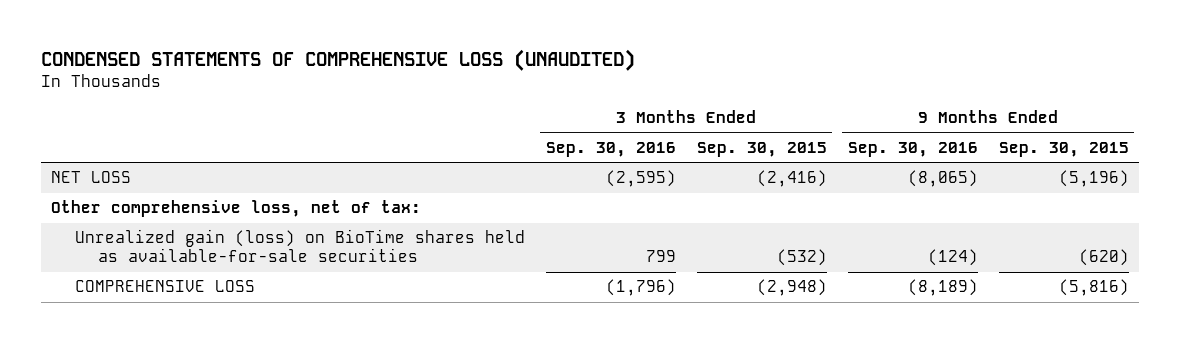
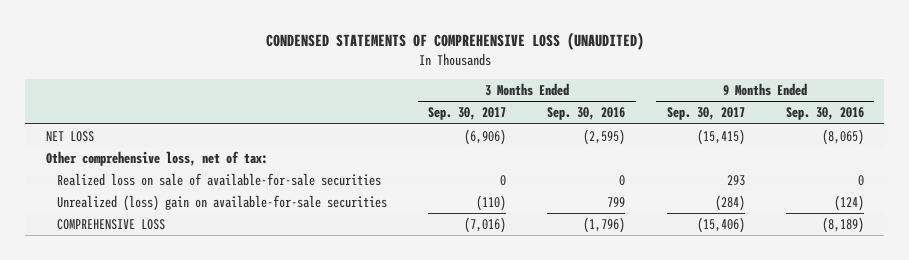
[696,142,827,158] Sep. 30, 2015 -> none
[998,142,1129,158] Sep. 30, 2015 -> none
none -> [428,107,507,121] Sep. 30, 2017
none -> [666,107,745,121] Sep. 30, 2017
none -> [57,173,382,187] Realized loss on sale of available-for-sale securities
[74,229,525,263] Unrealized gain (loss) on BioTime shares held as available-for-sale securities -> [57,195,388,212] Unrealized (loss) gain on available-for-sale securities

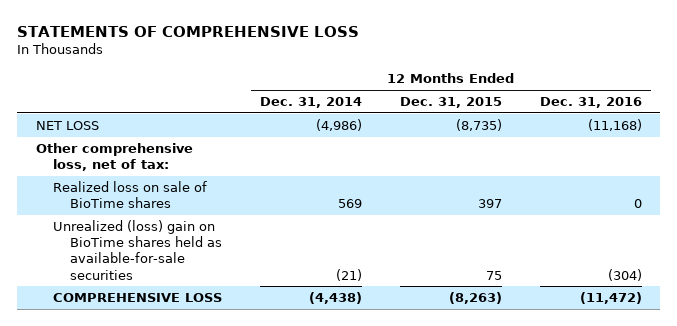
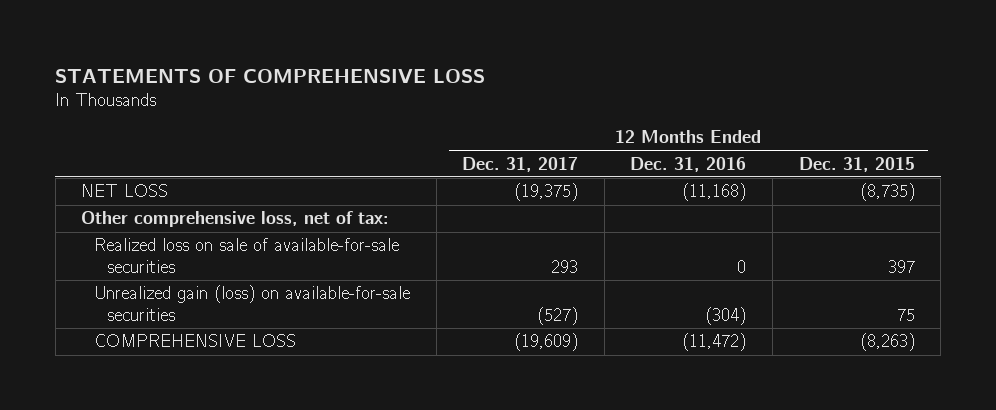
[260,97,363,109] Dec. 31, 2014 -> none
none -> [462,156,579,172] Dec. 31, 2017
[53,181,208,209] Realized loss on sale of BioTime shares -> [94,238,400,274] Realized loss on sale of available-for-sale securities
[53,220,223,280] Unrealized (loss) gain on BioTime shares held as available-for-sale securities -> [94,285,411,322] Unrealized gain (loss) on available-for-sale securities

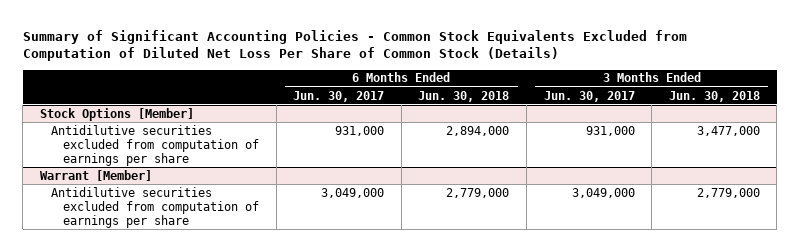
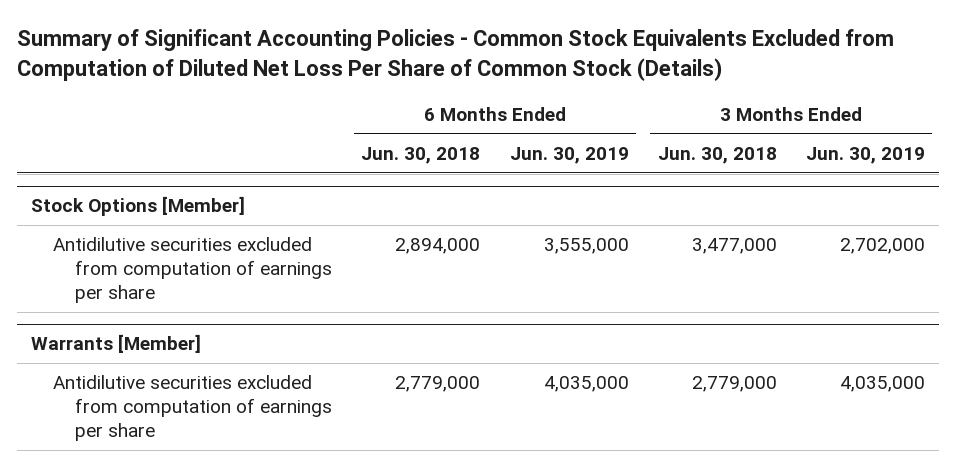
[293,90,385,102] Jun. 30, 2017 -> none
[543,90,635,102] Jun. 30, 2017 -> none
none -> [509,146,629,164] Jun. 30, 2019
none -> [805,146,925,164] Jun. 30, 2019
[39,169,152,181] Warrant [Member] -> [31,334,202,354] Warrants [Member]

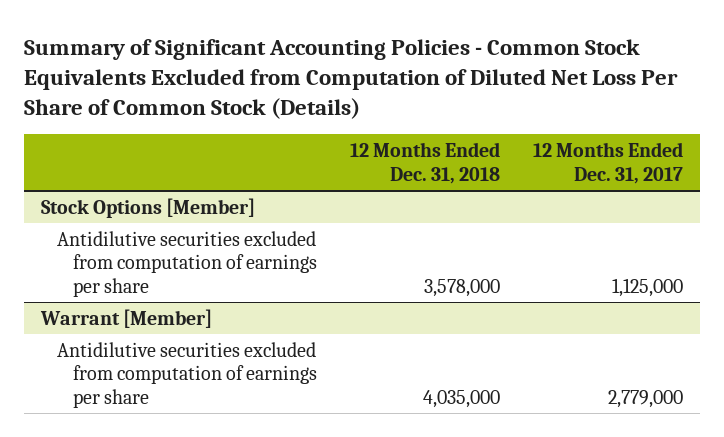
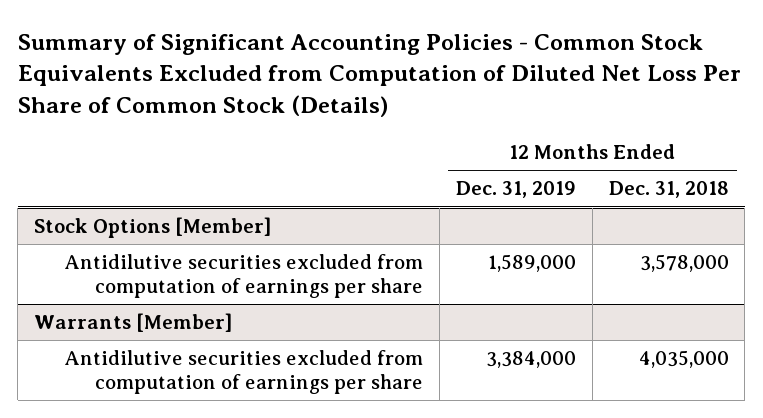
[533,142,684,184] 12 Months Ended Dec. 31, 2017 -> none
none -> [455,181,576,199] Dec. 31, 2019
[39,308,212,328] Warrant [Member] -> [33,313,232,333] Warrants [Member]

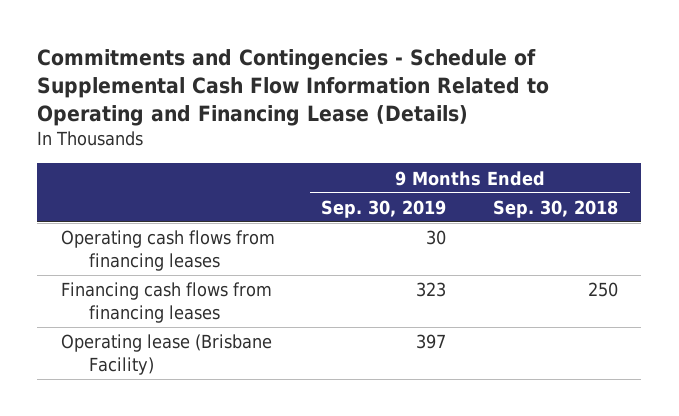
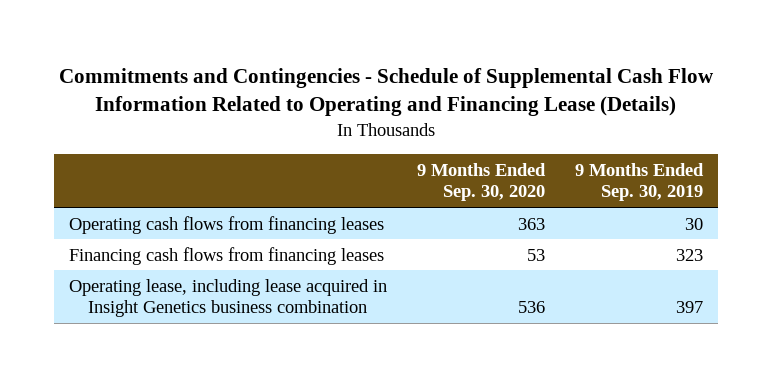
[493,199,619,218] Sep. 30, 2018 -> none
none -> [417,162,547,202] 9 Months Ended Sep. 30, 2020
[60,334,272,376] Operating lease (Brisbane Facility) -> [69,278,388,318] Operating lease, including lease acquired in Insight Genetics business combination

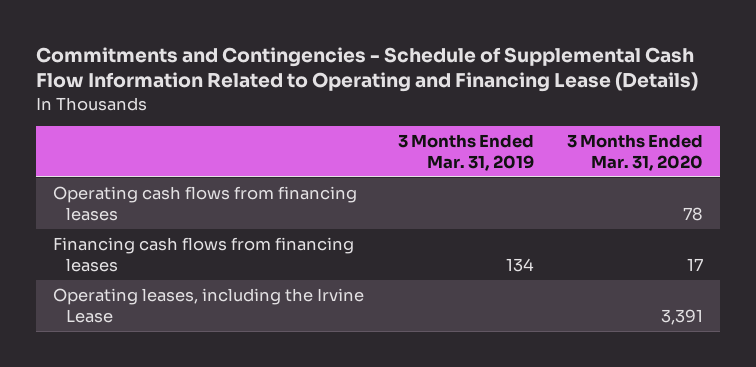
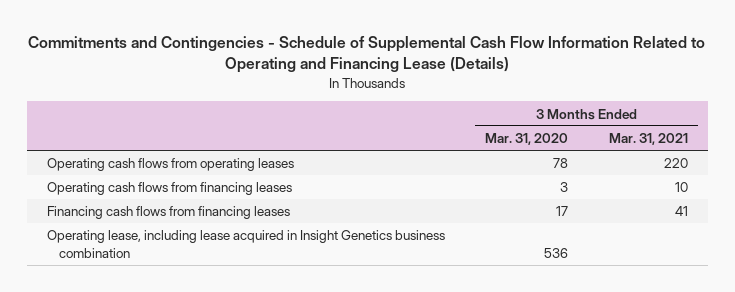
[397,134,534,171] 3 Months Ended Mar. 31, 2019 -> none
none -> [608,133,688,146] Mar. 31, 2021
none -> [47,158,295,172] Operating cash flows from operating leases
[683,206,704,221] 78 -> [560,182,569,193] 3
[53,288,365,323] Operating leases, including the Irvine Lease -> [47,230,446,258] Operating lease, including lease acquired in Insight Genetics business combination
[661,308,704,325] 3,391 -> [544,247,569,258] 536

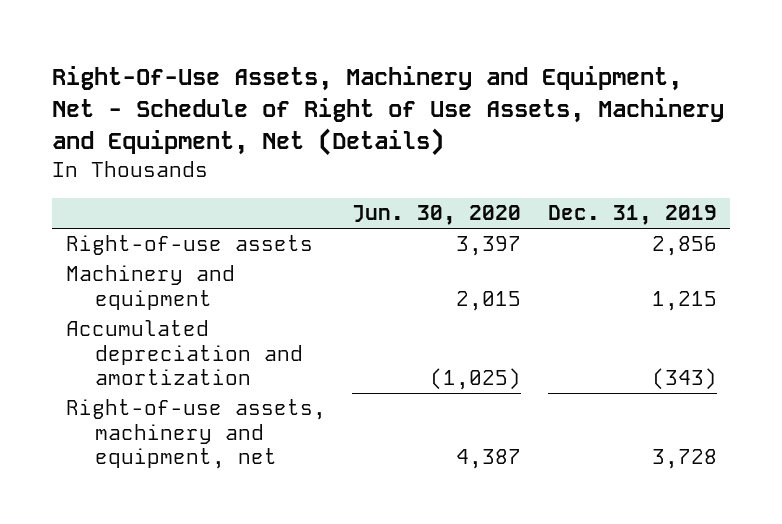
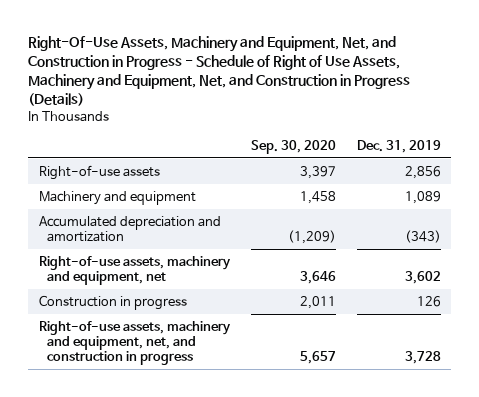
[52,65,725,157] Right-Of-Use Assets, Machinery and Equipment, Net - Schedule of Right of Use Assets, Machinery and Equipment, Net (Details) -> [27,36,410,107] Right-Of-Use Assets, Machinery and Equipment, Net, and Construction in Progress - Schedule of Right of Use Assets, Machinery and Equipment, Net, and Construction in Progress (Details)
[352,205,522,226] Jun. 30, 2020 -> none
none -> [250,139,336,154] Sep. 30, 2020
[651,290,717,311] 1,215 -> [404,190,441,204] 1,089
[651,448,717,469] 3,728 -> [404,271,441,285] 3,602
none -> [38,294,187,310] Construction in progress
none -> [38,320,231,366] Right-of-use assets, machinery and equipment, net, and construction in progress

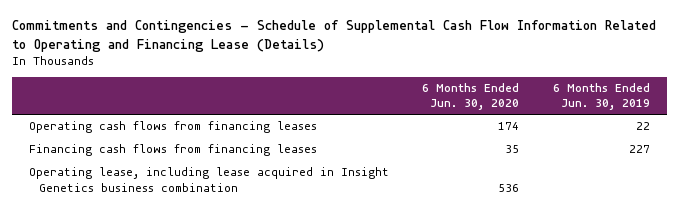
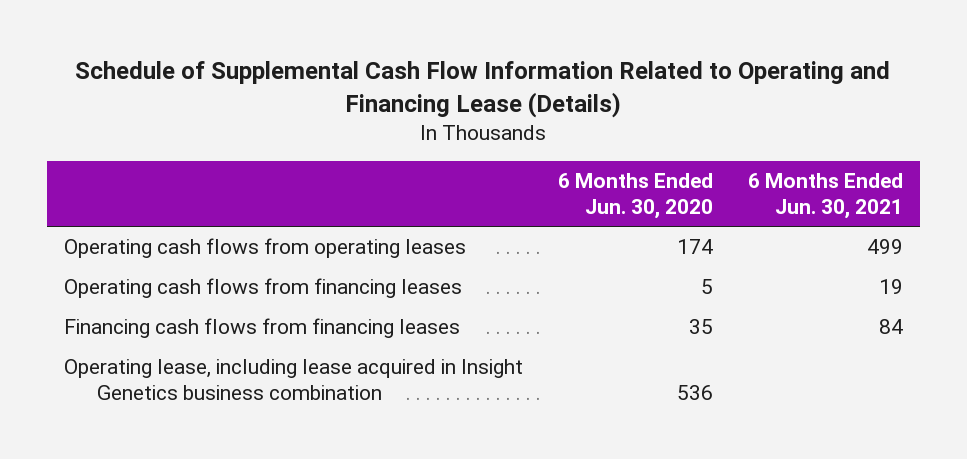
[11,20,656,52] Commitments and Contingencies - Schedule of Supplemental Cash Flow Information Related to Operating and Financing Lease (Details) -> [75,61,891,118] Schedule of Supplemental Cash Flow Information Related to Operating and Financing Lease (Details)
[553,82,651,111] 6 Months Ended Jun. 30, 2019 -> none
none -> [747,172,903,219] 6 Months Ended Jun. 30, 2021
none -> [64,238,467,259] Operating cash flows from operating leases
[498,122,520,131] 174 -> [700,279,713,295] 5

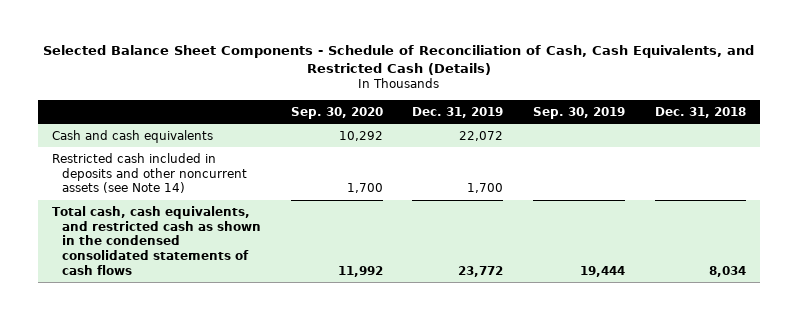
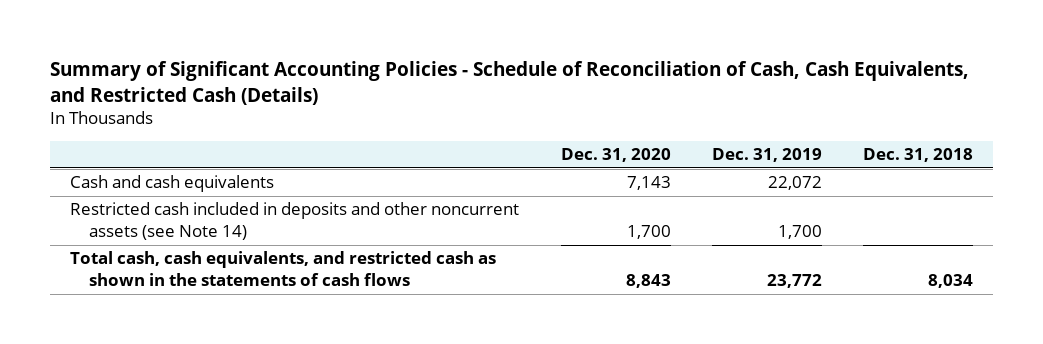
[42,45,754,76] Selected Balance Sheet Components - Schedule of Reconciliation of Cash, Cash Equivalents, and Restricted Cash (Details) -> [49,60,969,105] Summary of Significant Accounting Policies - Schedule of Reconciliation of Cash, Cash Equivalents, and Restricted Cash (Details)
[290,106,383,119] Sep. 30, 2020 -> none
[532,106,625,119] Sep. 30, 2019 -> none
none -> [560,148,671,163] Dec. 31, 2020
[52,205,262,275] Total cash, cash equivalents, and restricted cash as shown in the condensed consolidated statements of cash flows -> [70,251,497,287] Total cash, cash equivalents, and restricted cash as shown in the statements of cash flows

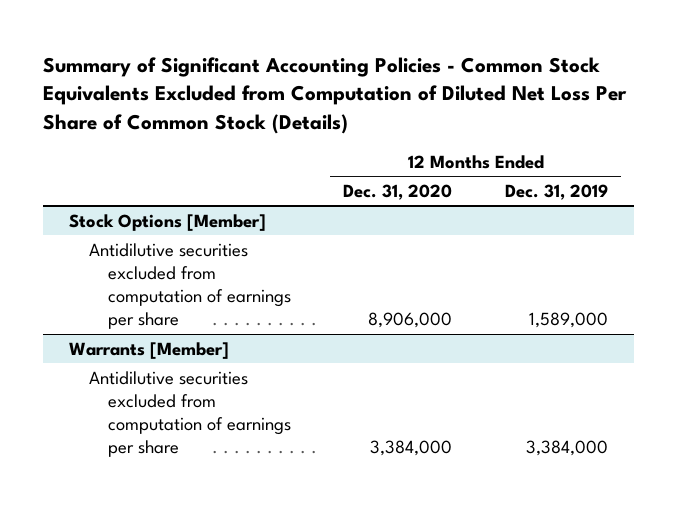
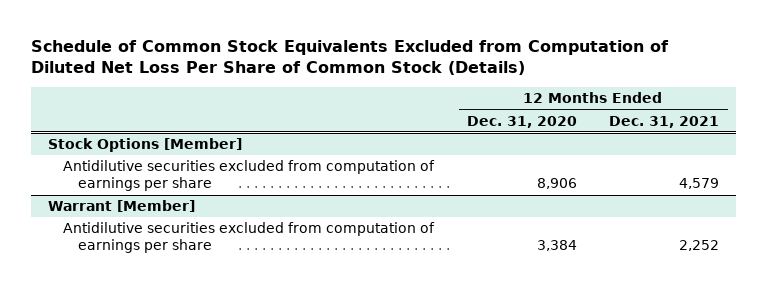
[43,56,628,134] Summary of Significant Accounting Policies - Common Stock Equivalents Excluded from Computation of Diluted Net Loss Per Share of Common Stock (Details) -> [31,40,670,76] Schedule of Common Stock Equivalents Excluded from Computation of Diluted Net Loss Per Share of Common Stock (Details)
[505,183,609,200] Dec. 31, 2019 -> none
none -> [609,115,720,128] Dec. 31, 2021
[368,311,453,328] 8,906,000 -> [536,178,577,190] 8,906
[69,341,230,359] Warrants [Member] -> [47,200,195,213] Warrant [Member]
[370,439,453,456] 3,384,000 -> [536,240,577,252] 3,384

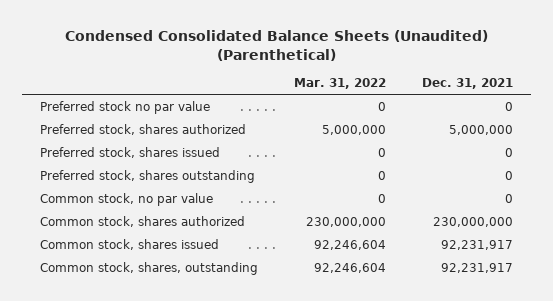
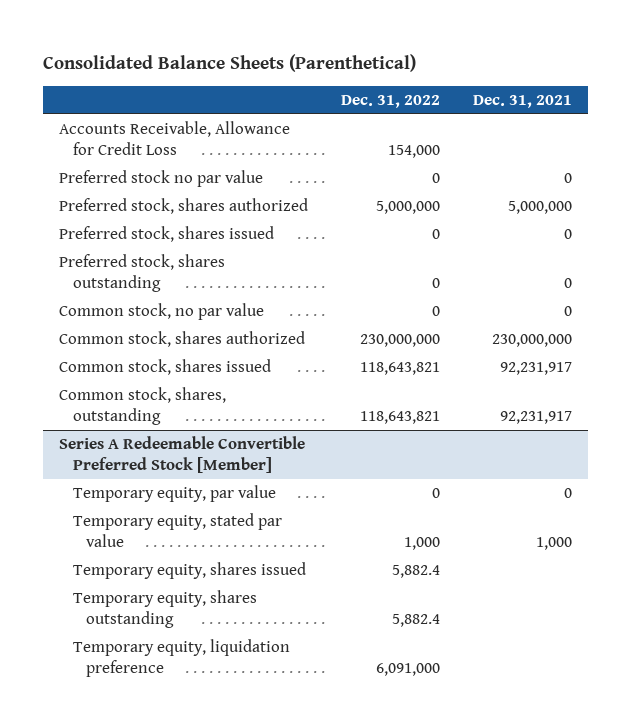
[64,29,488,61] Condensed Consolidated Balance Sheets (Unaudited) (Parenthetical) -> [43,54,417,73] Consolidated Balance Sheets (Parenthetical)
[294,78,387,90] Mar. 31, 2022 -> none
none -> [341,95,441,109] Dec. 31, 2022
none -> [59,121,291,156] Accounts Receivable, Allowance for Credit Loss
none -> [59,436,306,474] Series A Redeemable Convertible Preferred Stock [Member]
none -> [72,485,276,503] Temporary equity, par value
none -> [72,513,282,548] Temporary equity, stated par value
none -> [72,562,306,580] Temporary equity, shares issued
none -> [72,590,257,629] Temporary equity, shares outstanding
none -> [72,639,290,678] Temporary equity, liquidation preference

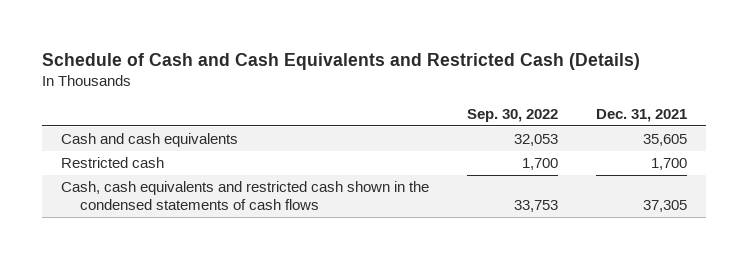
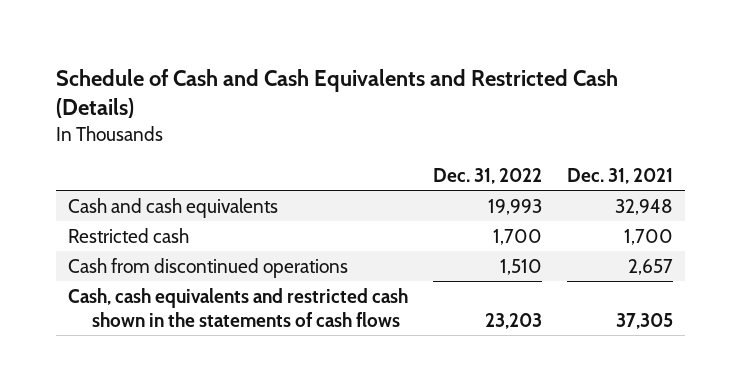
[466,108,558,122] Sep. 30, 2022 -> none
none -> [432,168,542,185] Dec. 31, 2022
[642,134,687,147] 35,605 -> [614,198,673,215] 32,948
none -> [68,257,349,278] Cash from discontinued operations
[61,181,430,211] Cash, cash equivalents and restricted cash shown in the condensed statements of cash flows -> [68,287,409,328] Cash, cash equivalents and restricted cash shown in the statements of cash flows

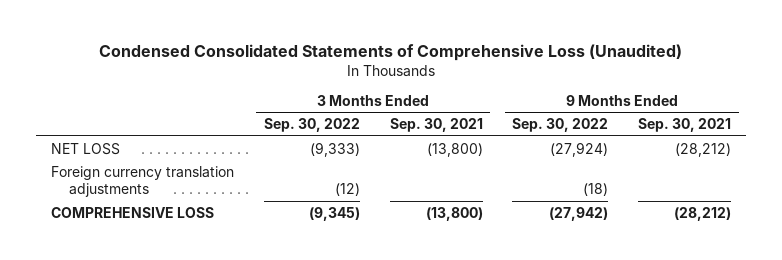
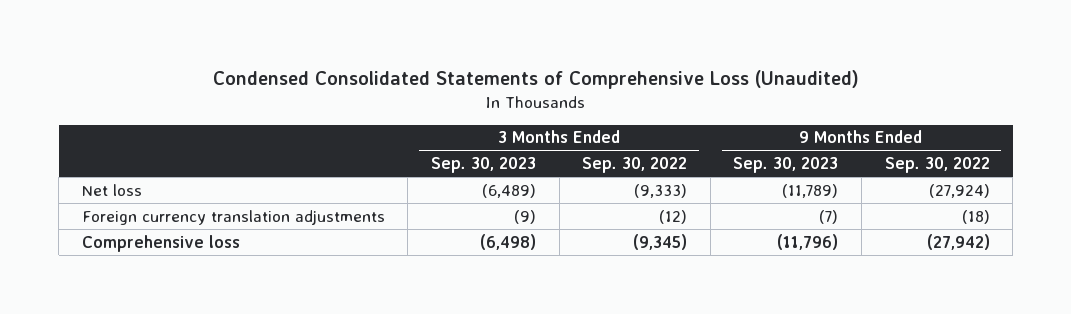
[389,118,483,133] Sep. 30, 2021 -> none
[638,118,732,133] Sep. 30, 2021 -> none
none -> [431,157,537,174] Sep. 30, 2023
none -> [733,157,839,174] Sep. 30, 2023
[50,142,120,155] NET LOSS -> [81,183,142,196] Net loss
[50,206,214,218] COMPREHENSIVE LOSS -> [81,234,240,252] Comprehensive loss

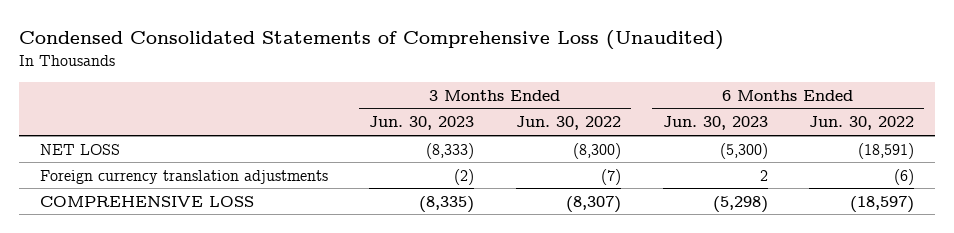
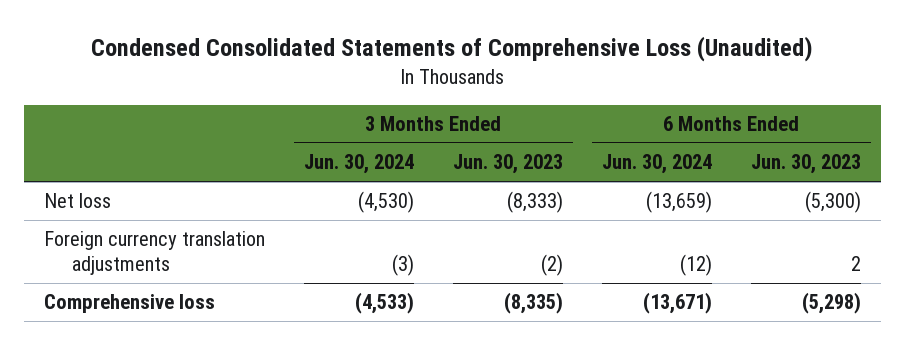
[515,116,621,131] Jun. 30, 2022 -> none
[809,116,915,131] Jun. 30, 2022 -> none
none -> [303,154,414,175] Jun. 30, 2024
none -> [601,154,712,175] Jun. 30, 2024
[39,143,120,155] NET LOSS -> [43,193,111,209] Net loss
[39,195,254,207] COMPREHENSIVE LOSS -> [43,294,215,314] Comprehensive loss

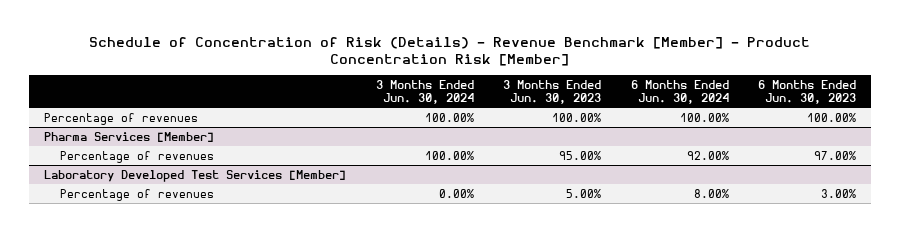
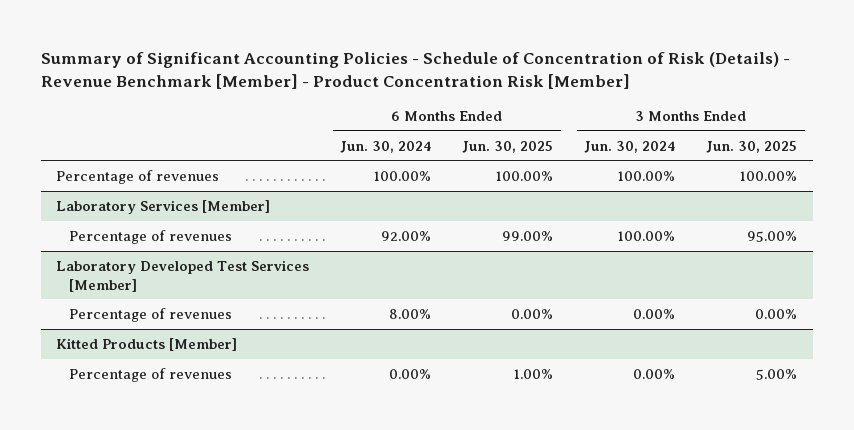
[89,36,811,66] Schedule of Concentration of Risk (Details) - Revenue Benchmark [Member] - Product Concentration Risk [Member] -> [40,51,790,89] Summary of Significant Accounting Policies - Schedule of Concentration of Risk (Details) - Revenue Benchmark [Member] - Product Concentration Risk [Member]
[503,79,602,104] 3 Months Ended Jun. 30, 2023 -> none
[758,79,857,104] 6 Months Ended Jun. 30, 2023 -> none
none -> [462,140,554,153] Jun. 30, 2025
none -> [706,140,798,153] Jun. 30, 2025
[44,131,215,142] Pharma Services [Member] -> [56,199,271,214] Laboratory Services [Member]
none -> [56,337,238,351] Kitted Products [Member]
none -> [69,367,233,382] Percentage of revenues

